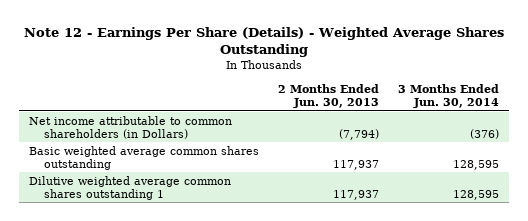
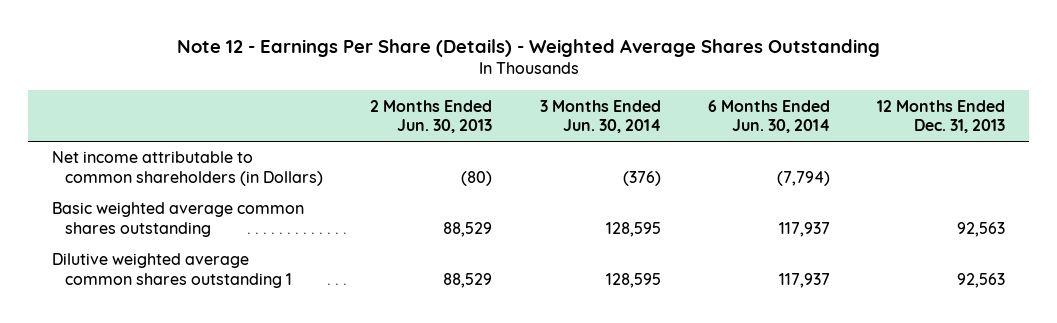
none -> [707,99,830,134] 6 Months Ended Jun. 30, 2014
none -> [877,99,1006,134] 12 Months Ended Dec. 31, 2013
[339,128,380,140] (7,794) -> [461,170,493,186] (80)
[333,159,380,170] 117,937 -> [443,221,493,237] 88,529
[333,189,380,200] 117,937 -> [443,272,493,288] 88,529

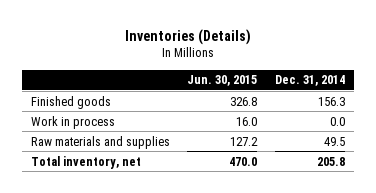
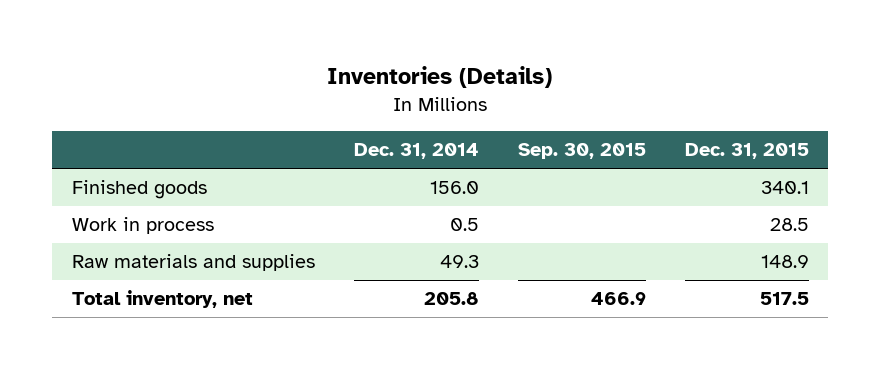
[187,75,258,87] Jun. 30, 2015 -> none
none -> [517,143,646,160] Sep. 30, 2015
none -> [684,143,809,160] Dec. 31, 2015
[318,96,346,106] 156.3 -> [429,181,479,195] 156.0
[330,116,346,126] 0.0 -> [449,218,479,232] 0.5
[324,136,346,146] 49.5 -> [439,255,479,269] 49.3

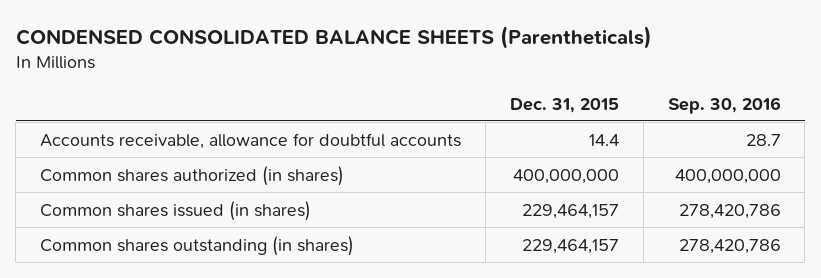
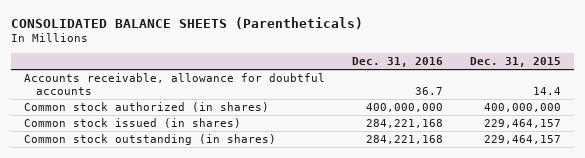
[15,25,652,49] CONDENSED CONSOLIDATED BALANCE SHEETS (Parentheticals) -> [10,16,363,29] CONSOLIDATED BALANCE SHEETS (Parentheticals)
[667,96,781,114] Sep. 30, 2016 -> none
none -> [351,57,443,68] Dec. 31, 2016
[40,165,345,186] Common shares authorized (in shares) -> [24,101,270,112] Common stock authorized (in shares)
[40,200,312,221] Common shares issued (in shares) -> [24,117,242,128] Common stock issued (in shares)
[40,235,355,256] Common shares outstanding (in shares) -> [24,133,277,145] Common stock outstanding (in shares)

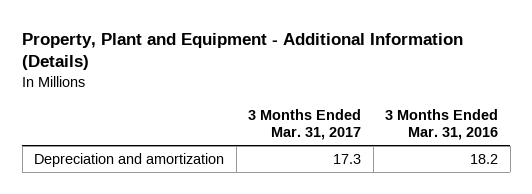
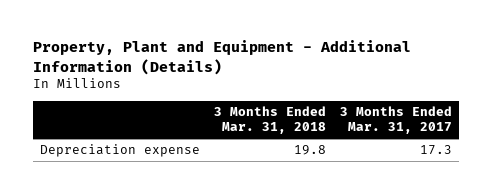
[385,108,499,141] 3 Months Ended Mar. 31, 2016 -> none
none -> [213,106,326,135] 3 Months Ended Mar. 31, 2018
[34,153,225,168] Depreciation and amortization -> [39,144,200,158] Depreciation expense

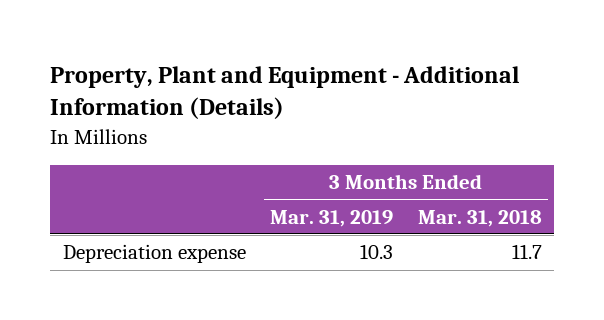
[339,106,452,135] 3 Months Ended Mar. 31, 2017 -> none
none -> [270,209,394,227] Mar. 31, 2019
[293,145,326,156] 19.8 -> [511,244,542,260] 11.7

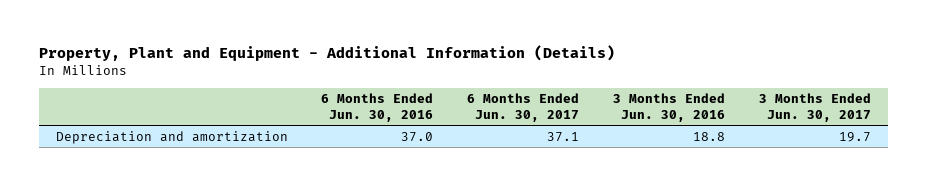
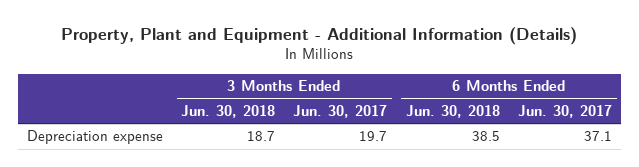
[321,92,434,122] 6 Months Ended Jun. 30, 2016 -> none
[613,92,726,122] 3 Months Ended Jun. 30, 2016 -> none
none -> [181,105,276,119] Jun. 30, 2018
none -> [405,105,500,119] Jun. 30, 2018
[55,130,288,144] Depreciation and amortization -> [27,130,164,145] Depreciation expense

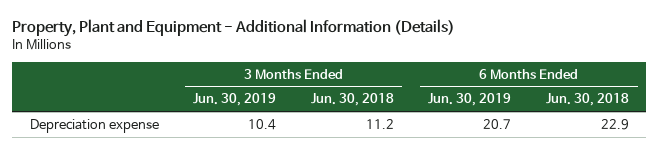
[293,105,388,119] Jun. 30, 2017 -> none
[517,105,612,119] Jun. 30, 2017 -> none
none -> [193,93,277,107] Jun. 30, 2019
none -> [428,93,512,107] Jun. 30, 2019
[247,131,276,142] 18.7 -> [365,118,394,129] 11.2
[471,131,500,142] 38.5 -> [600,118,629,130] 22.9

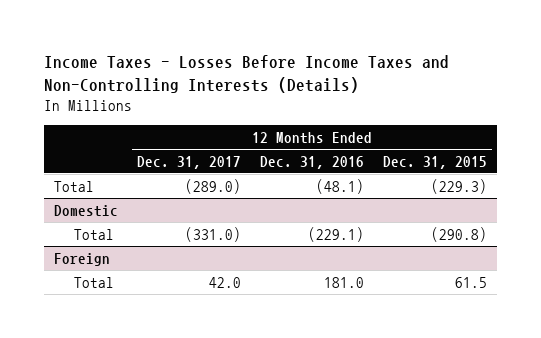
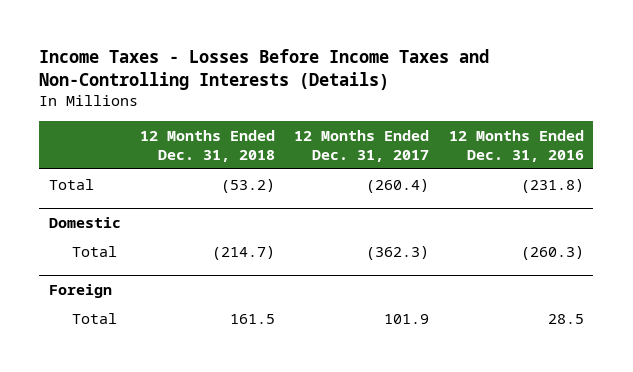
[383,155,488,169] Dec. 31, 2015 -> none
none -> [140,129,276,162] 12 Months Ended Dec. 31, 2018
[184,178,241,194] (289.0) -> [366,178,430,193] (260.4)
[315,178,364,194] (48.1) -> [520,178,584,193] (231.8)
[184,226,241,242] (331.0) -> [366,245,430,260] (362.3)
[307,226,364,242] (229.1) -> [520,245,584,260] (260.3)
[208,276,241,288] 42.0 -> [384,313,430,324] 101.9
[323,276,364,288] 181.0 -> [547,313,584,324] 28.5

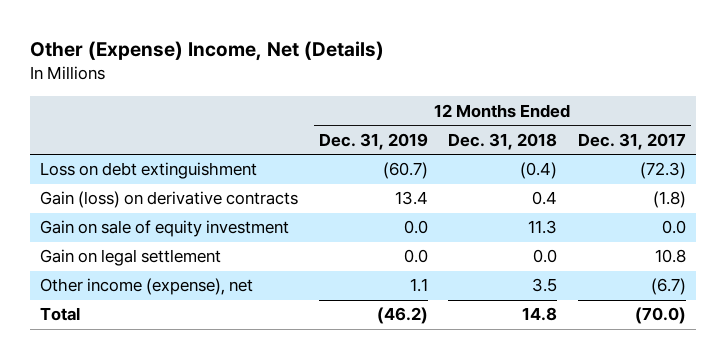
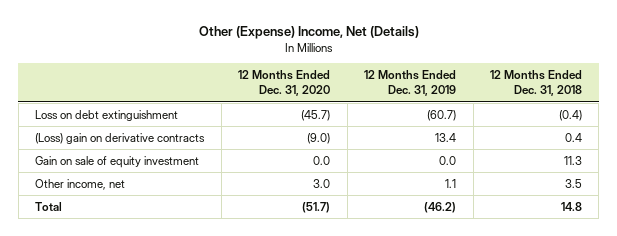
[577,132,686,150] Dec. 31, 2017 -> none
none -> [238,70,331,97] 12 Months Ended Dec. 31, 2020
[40,191,299,209] Gain (loss) on derivative contracts -> [35,132,206,144] (Loss) gain on derivative contracts
[40,249,222,267] Gain on legal settlement -> none
[40,278,254,296] Other income (expense), net -> [35,178,126,190] Other income, net

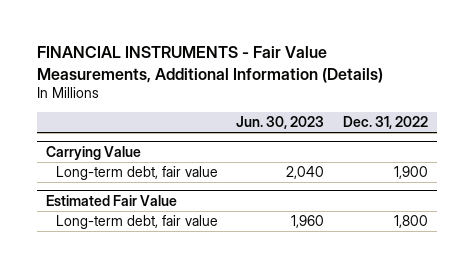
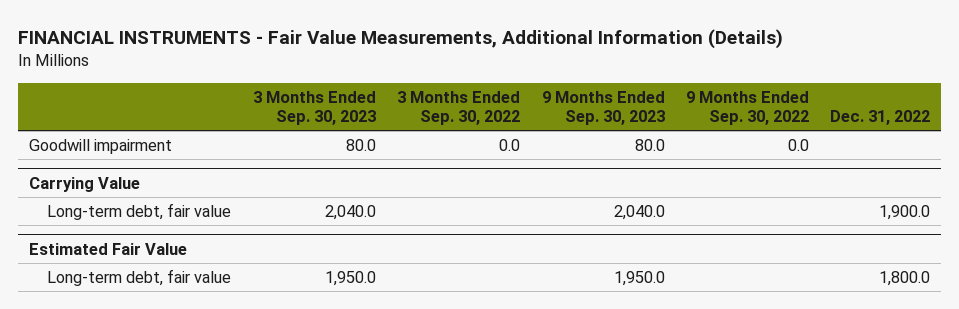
[236,116,325,130] Jun. 30, 2023 -> none
none -> [252,90,376,126] 3 Months Ended Sep. 30, 2023
none -> [397,90,521,126] 3 Months Ended Sep. 30, 2022
none -> [541,90,665,126] 9 Months Ended Sep. 30, 2023
none -> [685,90,809,126] 9 Months Ended Sep. 30, 2022
none -> [28,139,172,155] Goodwill impairment
[393,166,428,180] 1,900 -> [879,205,931,221] 1,900.0
[393,215,428,229] 1,800 -> [879,271,931,287] 1,800.0

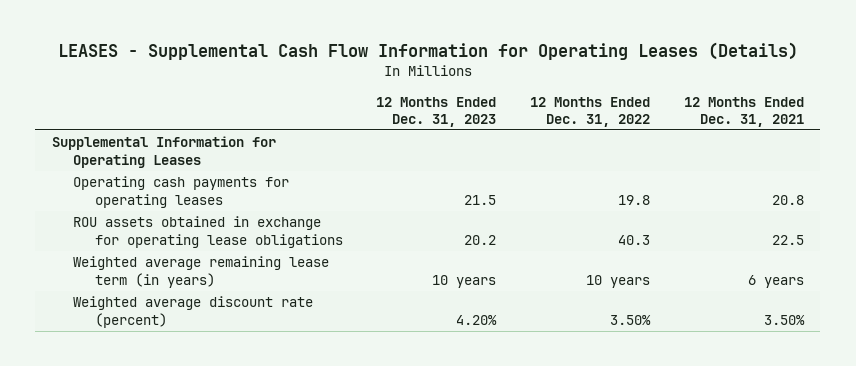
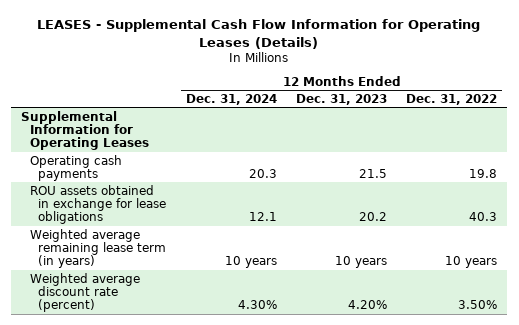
[683,96,804,128] 12 Months Ended Dec. 31, 2021 -> none
none -> [185,94,277,106] Dec. 31, 2024
[73,176,290,208] Operating cash payments for operating leases -> [29,154,122,181] Operating cash payments
[73,216,343,248] ROU assets obtained in exchange for operating lease obligations -> [29,184,167,225] ROU assets obtained in exchange for lease obligations

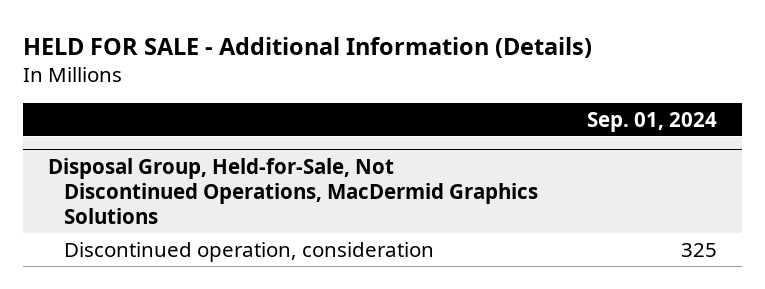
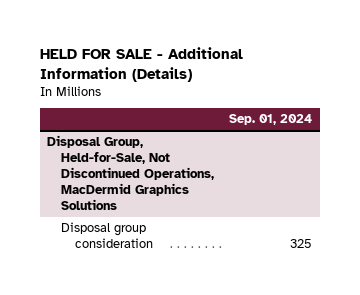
[63,241,434,262] Discontinued operation, consideration -> [61,222,153,249] Disposal group consideration

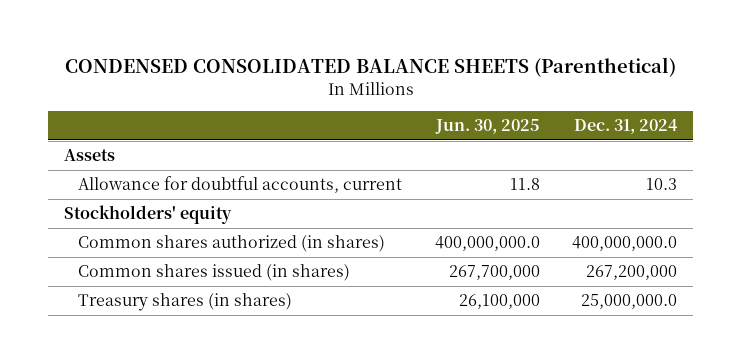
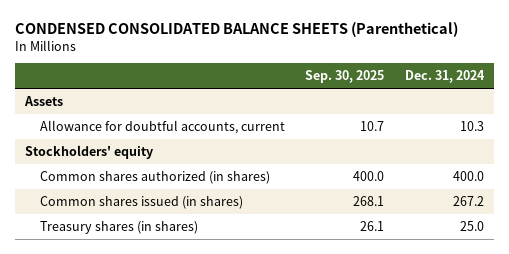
[434,119,540,135] Jun. 30, 2025 -> none
none -> [305,70,385,84] Sep. 30, 2025
[571,236,677,252] 400,000,000.0 -> [453,171,485,182] 400.0
[585,265,677,281] 267,200,000 -> [453,196,485,207] 267.2
[580,294,677,310] 25,000,000.0 -> [460,221,485,232] 25.0

